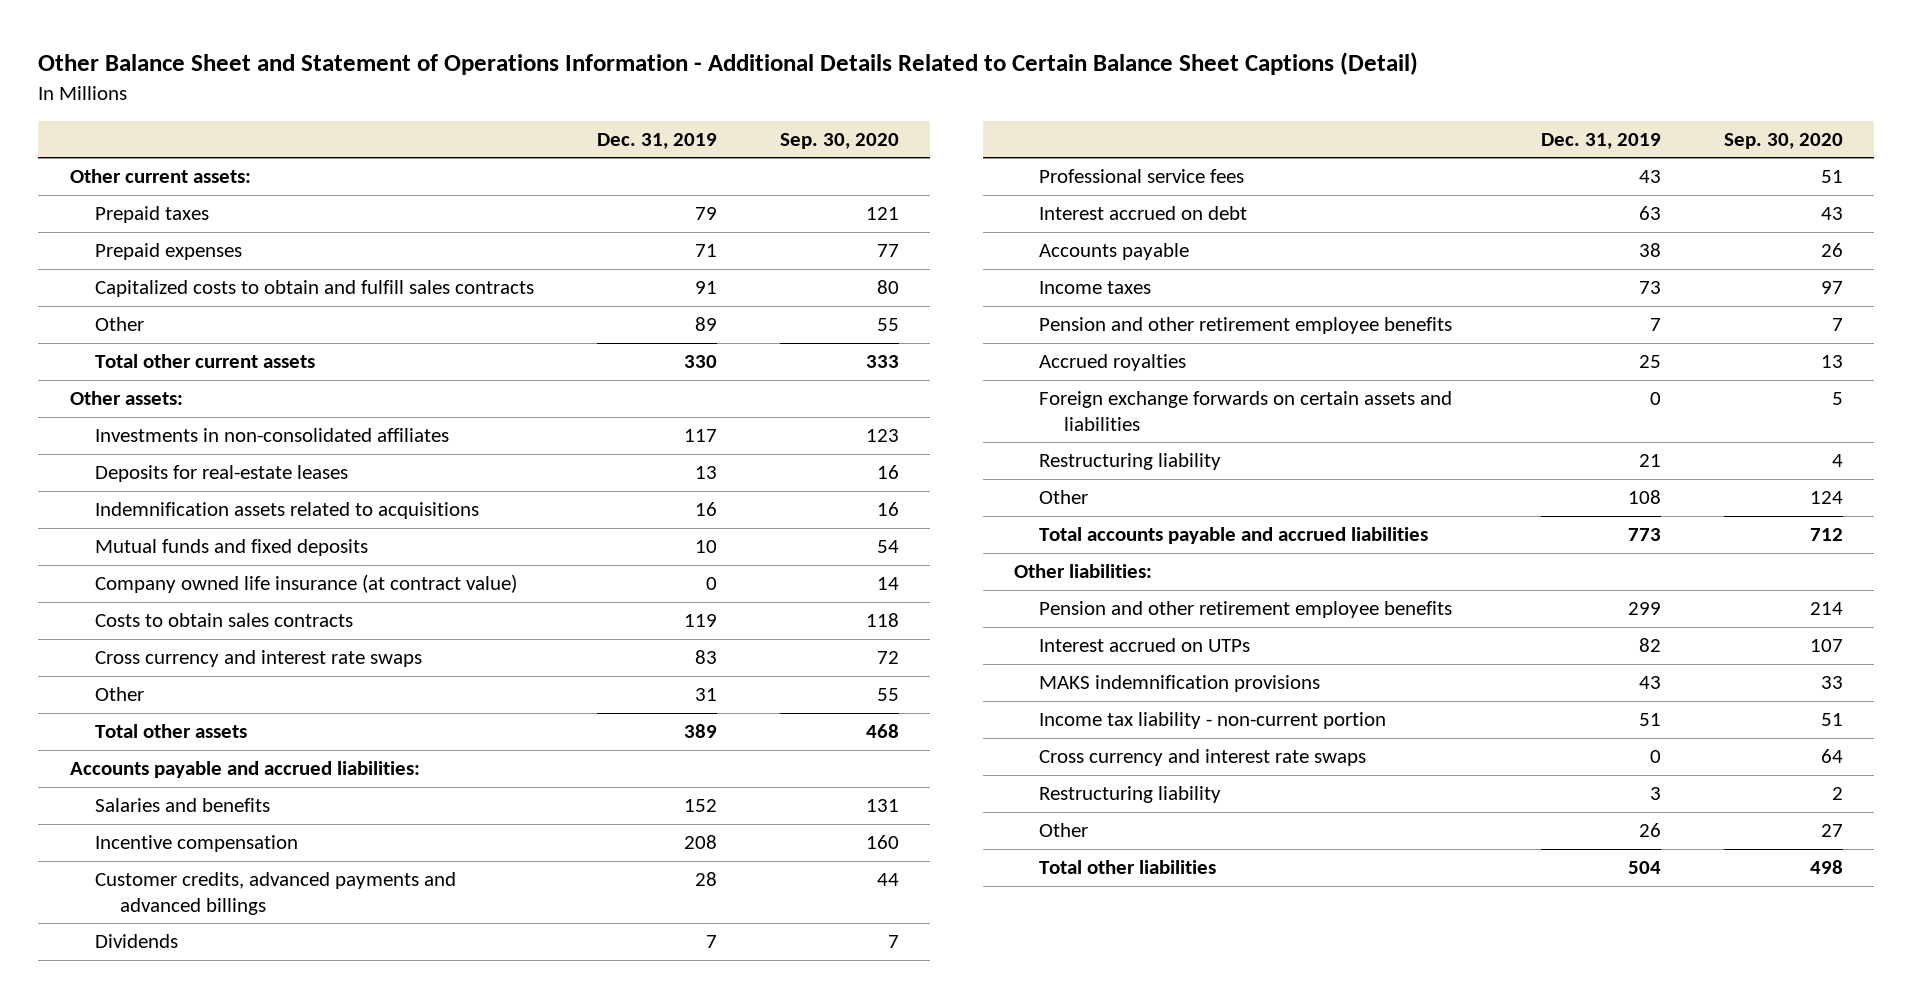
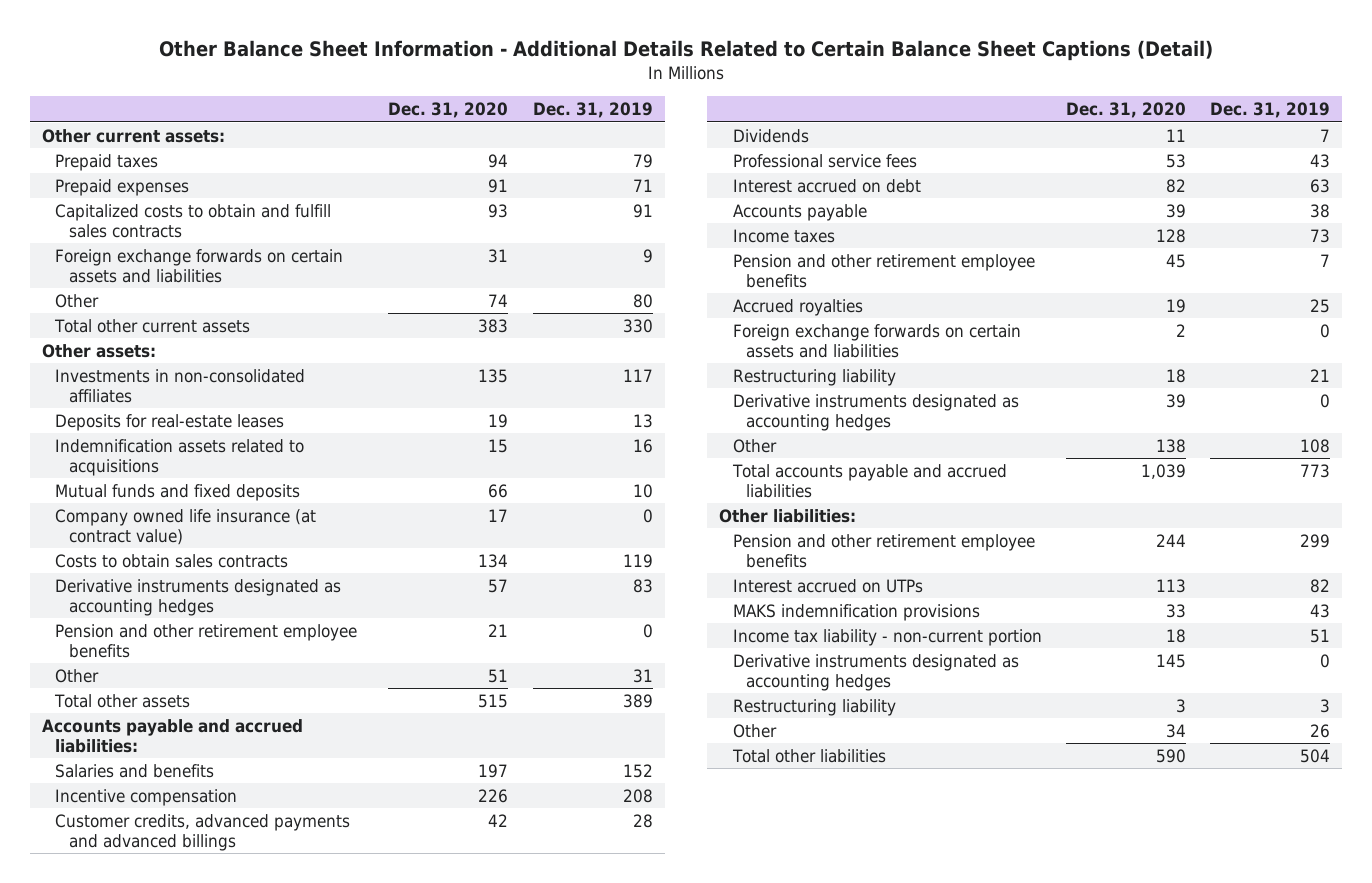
[38,52,1419,76] Other Balance Sheet and Statement of Operations Information - Additional Details Related to Certain Balance Sheet Captions (Detail) -> [159,40,1214,62] Other Balance Sheet Information - Additional Details Related to Certain Balance Sheet Captions (Detail)
[779,132,899,149] Sep. 30, 2020 -> none
none -> [388,102,509,119] Dec. 31, 2020
none -> [55,248,344,283] Foreign exchange forwards on certain assets and liabilities
[694,317,717,332] 89 -> [632,293,653,308] 80
[94,650,422,668] Cross currency and interest rate swaps -> none
none -> [55,578,342,616] Derivative instruments designated as accounting hedges
none -> [55,623,358,658] Pension and other retirement employee benefits
none -> [732,393,1019,431] Derivative instruments designated as accounting hedges
[1039,749,1367,767] Cross currency and interest rate swaps -> none
none -> [732,653,1019,691] Derivative instruments designated as accounting hedges

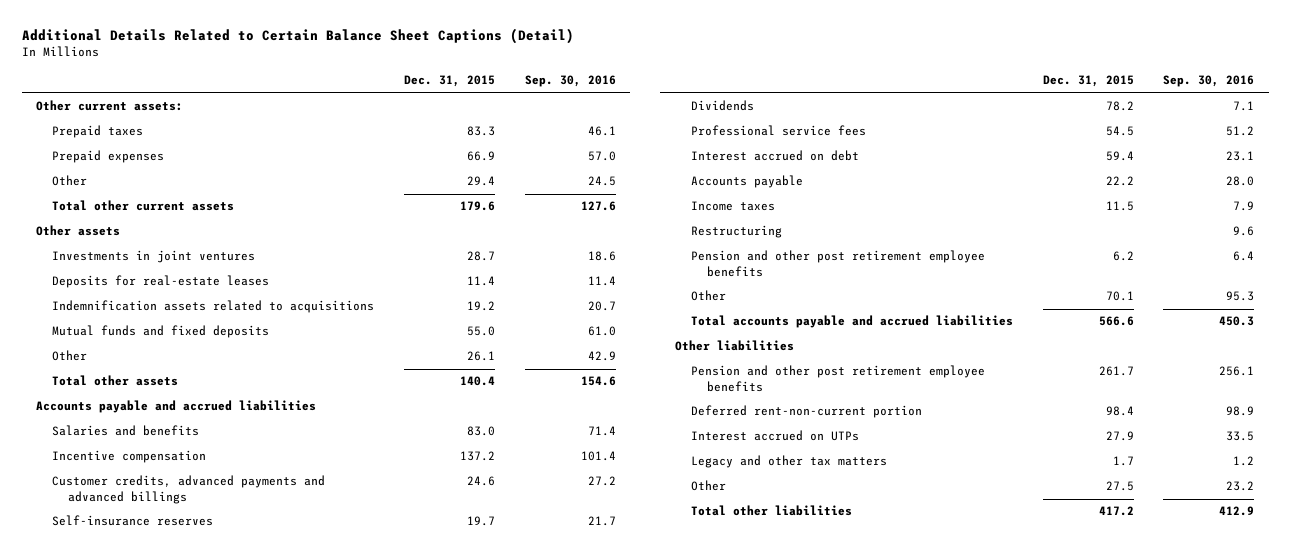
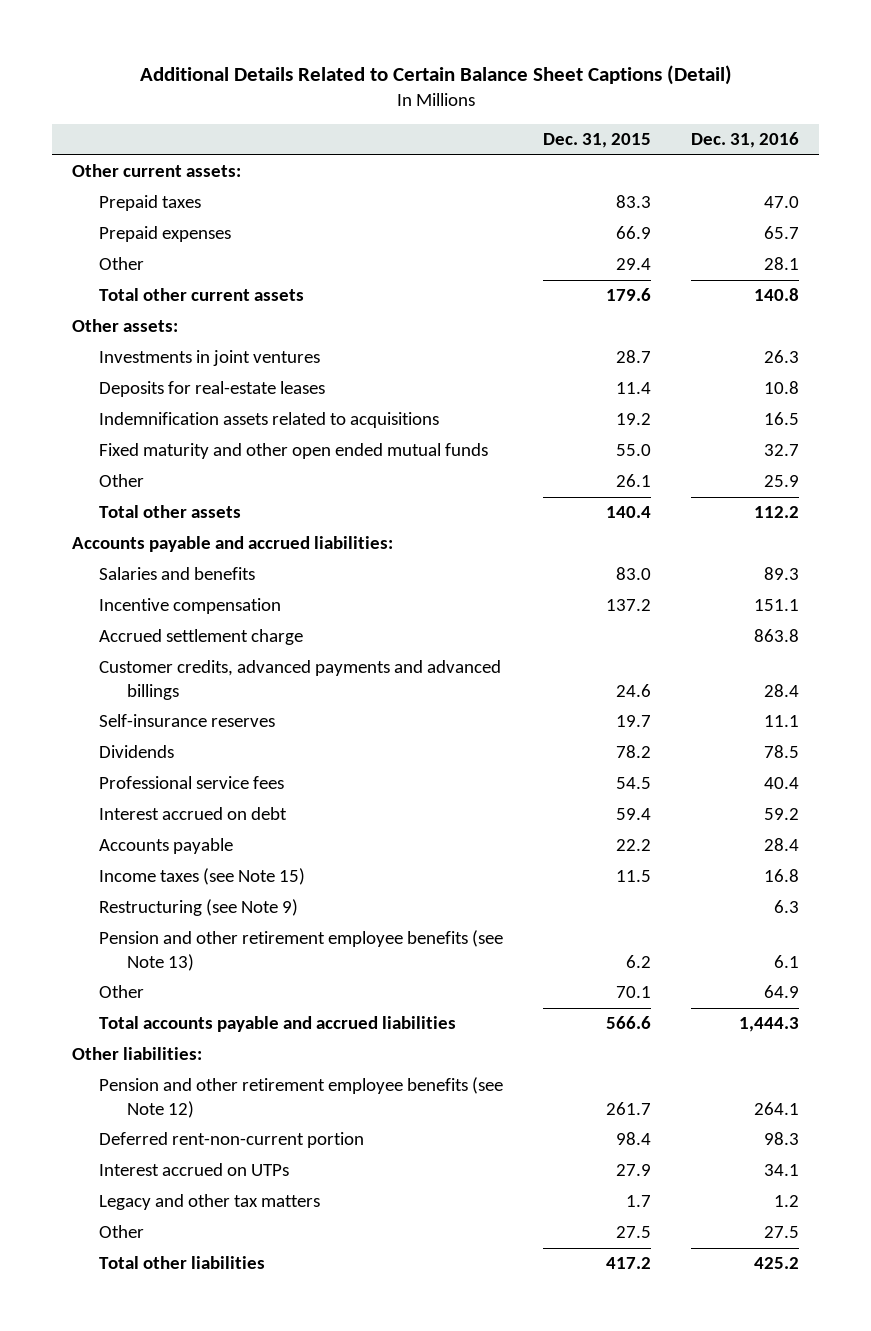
[524,75,616,88] Sep. 30, 2016 -> none
none -> [690,132,799,149] Dec. 31, 2016
[36,225,121,237] Other assets -> [72,319,179,333] Other assets:
[52,325,270,339] Mutual funds and fixed deposits -> [99,443,489,460] Fixed maturity and other open ended mutual funds
[36,400,317,414] Accounts payable and accrued liabilities -> [72,536,394,553] Accounts payable and accrued liabilities:
none -> [99,629,304,646] Accrued settlement charge
[690,201,775,212] Income taxes -> [99,868,306,886] Income taxes (see Note 15)
[690,225,782,239] Restructuring -> [99,899,299,917] Restructuring (see Note 9)
[690,250,985,277] Pension and other post retirement employee benefits -> [99,930,504,971] Pension and other retirement employee benefits (see Note 13)
[675,340,795,352] Other liabilities -> [72,1047,203,1061] Other liabilities:
[690,365,985,392] Pension and other post retirement employee benefits -> [99,1077,504,1118] Pension and other retirement employee benefits (see Note 12)

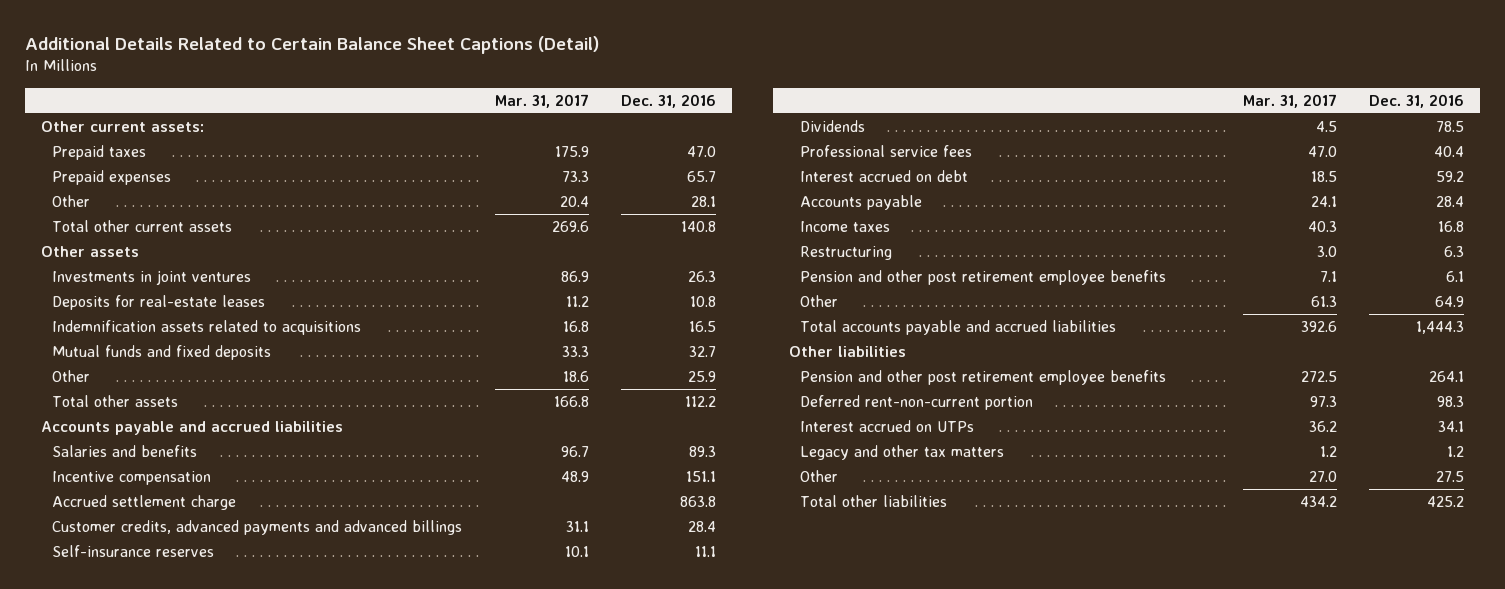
[543,133,652,149] Dec. 31, 2015 -> none
none -> [494,93,589,108] Mar. 31, 2017
[72,319,179,333] Other assets: -> [40,246,139,258] Other assets
[99,443,489,460] Fixed maturity and other open ended mutual funds -> [52,345,272,361] Mutual funds and fixed deposits
[72,536,394,553] Accounts payable and accrued liabilities: -> [40,421,343,436] Accounts payable and accrued liabilities
[99,868,306,886] Income taxes (see Note 15) -> [800,221,891,233] Income taxes
[99,899,299,917] Restructuring (see Note 9) -> [800,246,893,261] Restructuring
[99,930,504,971] Pension and other retirement employee benefits (see Note 13) -> [800,270,1167,286] Pension and other post retirement employee benefits
[72,1047,203,1061] Other liabilities: -> [788,346,906,358] Other liabilities
[99,1077,504,1118] Pension and other retirement employee benefits (see Note 12) -> [800,370,1167,386] Pension and other post retirement employee benefits

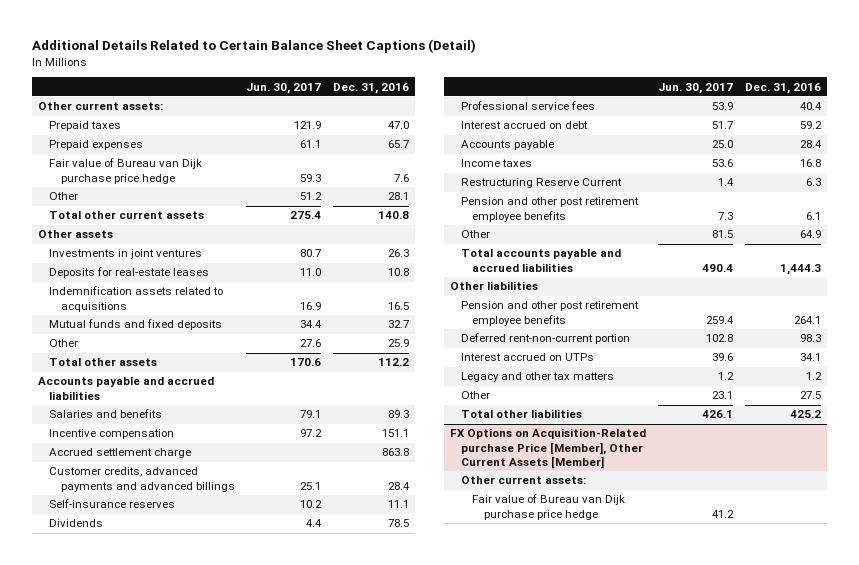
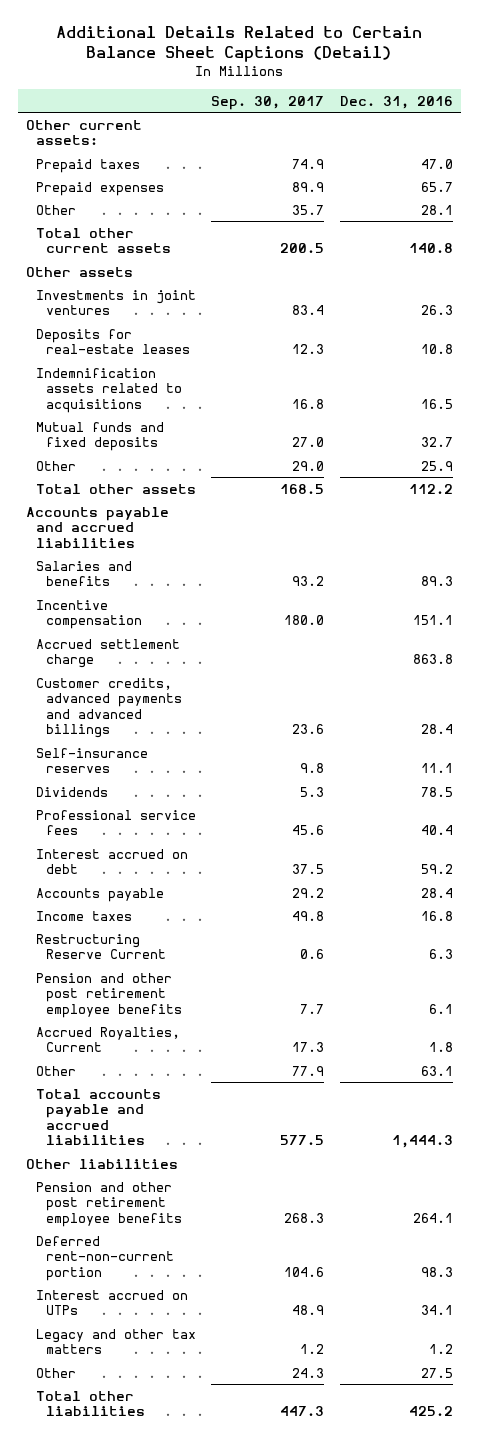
[246,82,322,94] Jun. 30, 2017 -> none
none -> [211,95,325,110] Sep. 30, 2017
[49,158,203,184] Fair value of Bureau van Dijk purchase price hedge -> none
none -> [35,1026,180,1053] Accrued Royalties, Current
[800,230,822,239] 64.9 -> [420,1065,453,1076] 63.1
[449,428,646,469] FX Options on Acquisition-Related purchase Price [Member], Other Current Assets [Member] -> none
[461,476,587,485] Other current assets: -> none
[472,494,626,520] Fair value of Bureau van Dijk purchase price hedge -> none

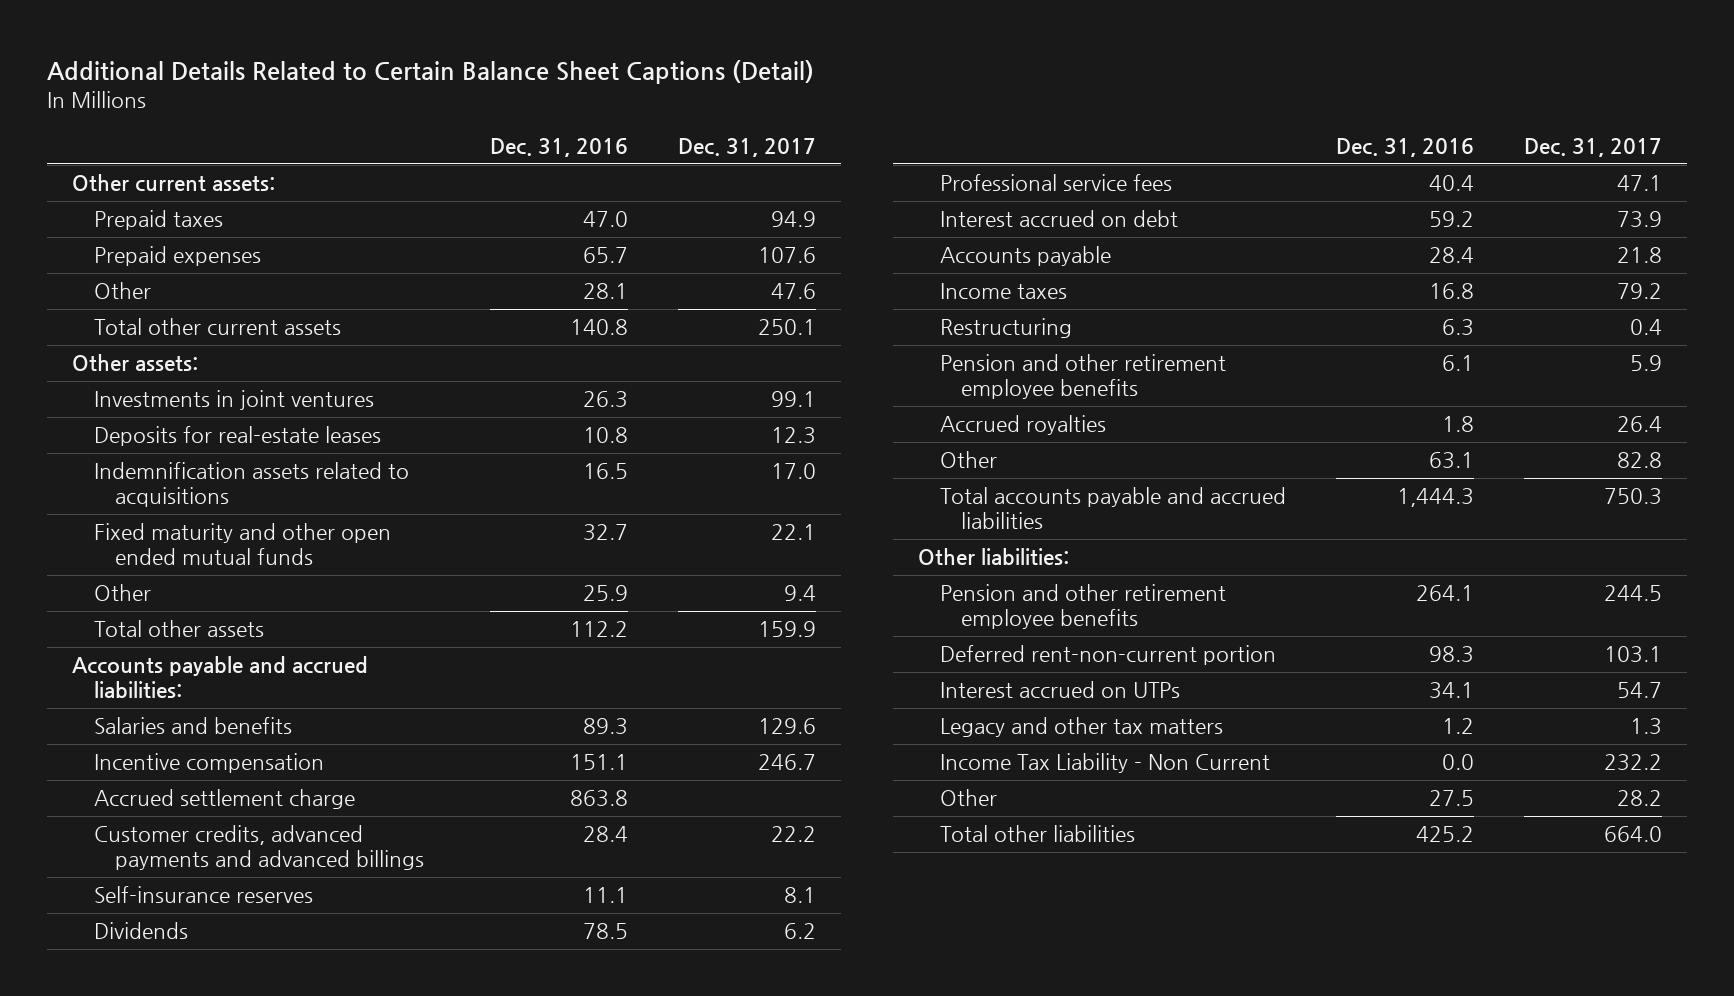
[211,95,325,110] Sep. 30, 2017 -> none
none -> [678,137,817,157] Dec. 31, 2017
[25,266,133,277] Other assets -> [72,354,199,372] Other assets:
[35,421,164,452] Mutual funds and fixed deposits -> [93,523,391,566] Fixed maturity and other open ended mutual funds
[25,506,169,548] Accounts payable and accrued liabilities -> [72,656,369,699] Accounts payable and accrued liabilities:
[35,933,166,960] Restructuring Reserve Current -> [939,318,1072,339] Restructuring
[35,972,182,1018] Pension and other post retirement employee benefits -> [939,354,1226,400] Pension and other retirement employee benefits
[35,1026,180,1053] Accrued Royalties, Current -> [939,415,1106,436] Accrued royalties
[25,1158,178,1169] Other liabilities -> [917,548,1069,566] Other liabilities:
[35,1181,182,1227] Pension and other post retirement employee benefits -> [939,584,1226,630] Pension and other retirement employee benefits
none -> [939,753,1270,774] Income Tax Liability - Non Current

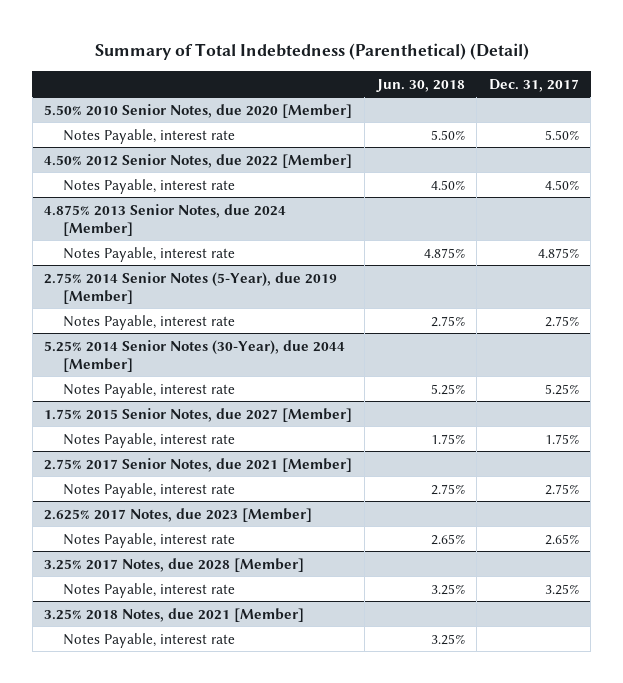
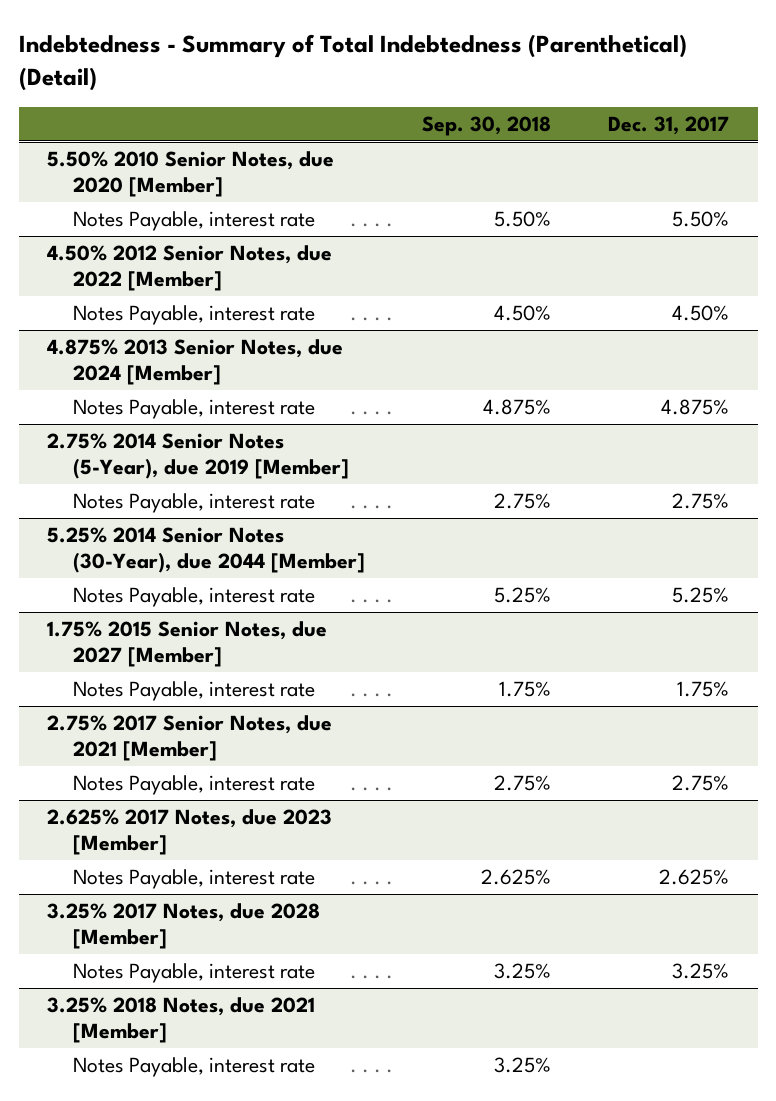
[94,42,529,60] Summary of Total Indebtedness (Parenthetical) (Detail) -> [18,34,687,92] Indebtedness - Summary of Total Indebtedness (Parenthetical) (Detail)
[375,78,465,92] Jun. 30, 2018 -> none
none -> [421,115,551,136] Sep. 30, 2018
[544,533,579,545] 2.65% -> [659,868,730,885] 2.625%

